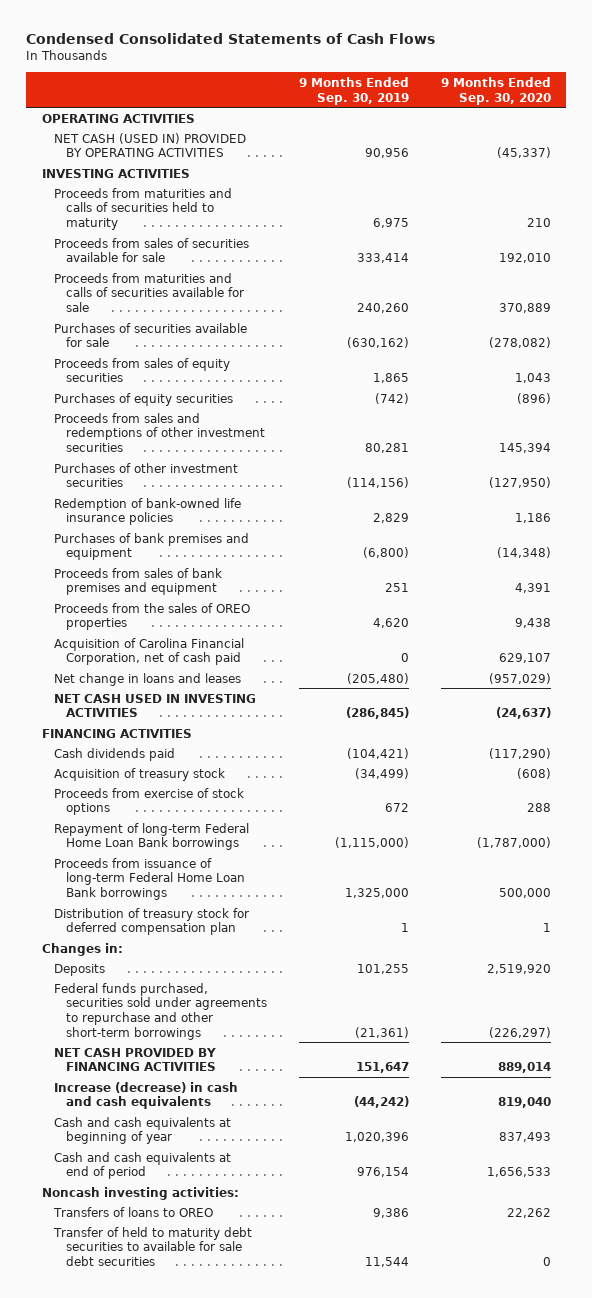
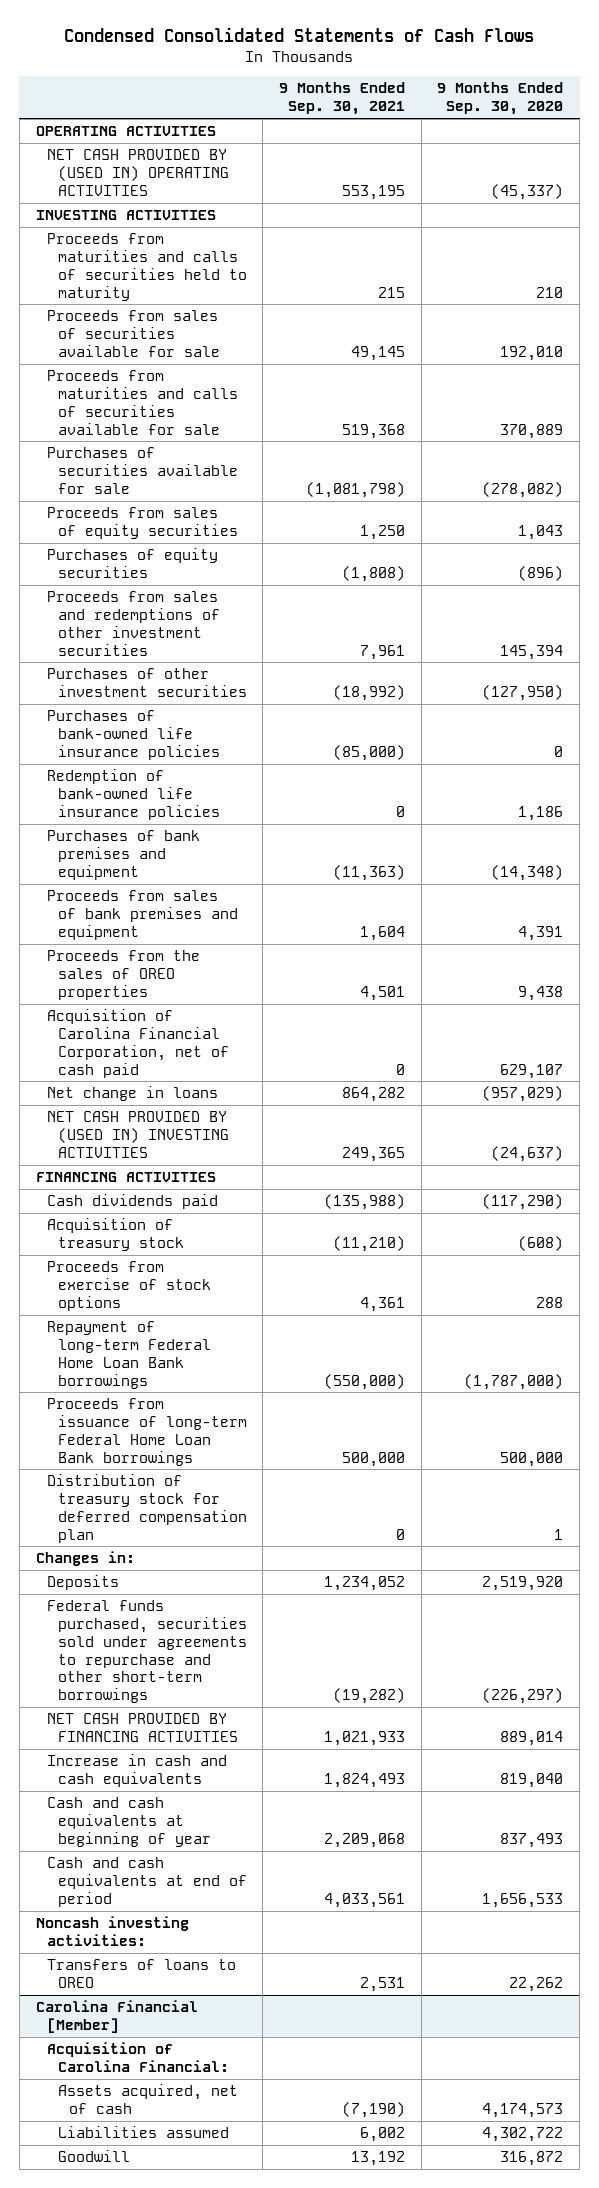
[298,76,409,105] 9 Months Ended Sep. 30, 2019 -> none
none -> [279,82,406,116] 9 Months Ended Sep. 30, 2021
[53,132,246,158] NET CASH (USED IN) PROVIDED BY OPERATING ACTIVITIES -> [46,149,229,196] NET CASH PROVIDED BY (USED IN) OPERATING ACTIVITIES
none -> [46,710,220,760] Purchases of bank-owned life insurance policies
[53,672,241,686] Net change in loans and leases -> [46,1086,218,1102] Net change in loans
[53,693,256,718] NET CASH USED IN INVESTING ACTIVITIES -> [46,1111,229,1158] NET CASH PROVIDED BY (USED IN) INVESTING ACTIVITIES
[53,1081,238,1110] Increase (decrease) in cash and cash equivalents -> [46,1754,227,1787] Increase in cash and cash equivalents
[52,1226,252,1266] Transfer of held to maturity debt securities to available for sale debt securities -> none
none -> [35,2000,198,2033] Carolina Financial [Member]
none -> [46,2042,229,2072] Acquisition of Carolina Financial:
none -> [57,2084,238,2114] Assets acquired, net of cash
none -> [57,2126,229,2139] Liabilities assumed
none -> [57,2150,130,2163] Goodwill

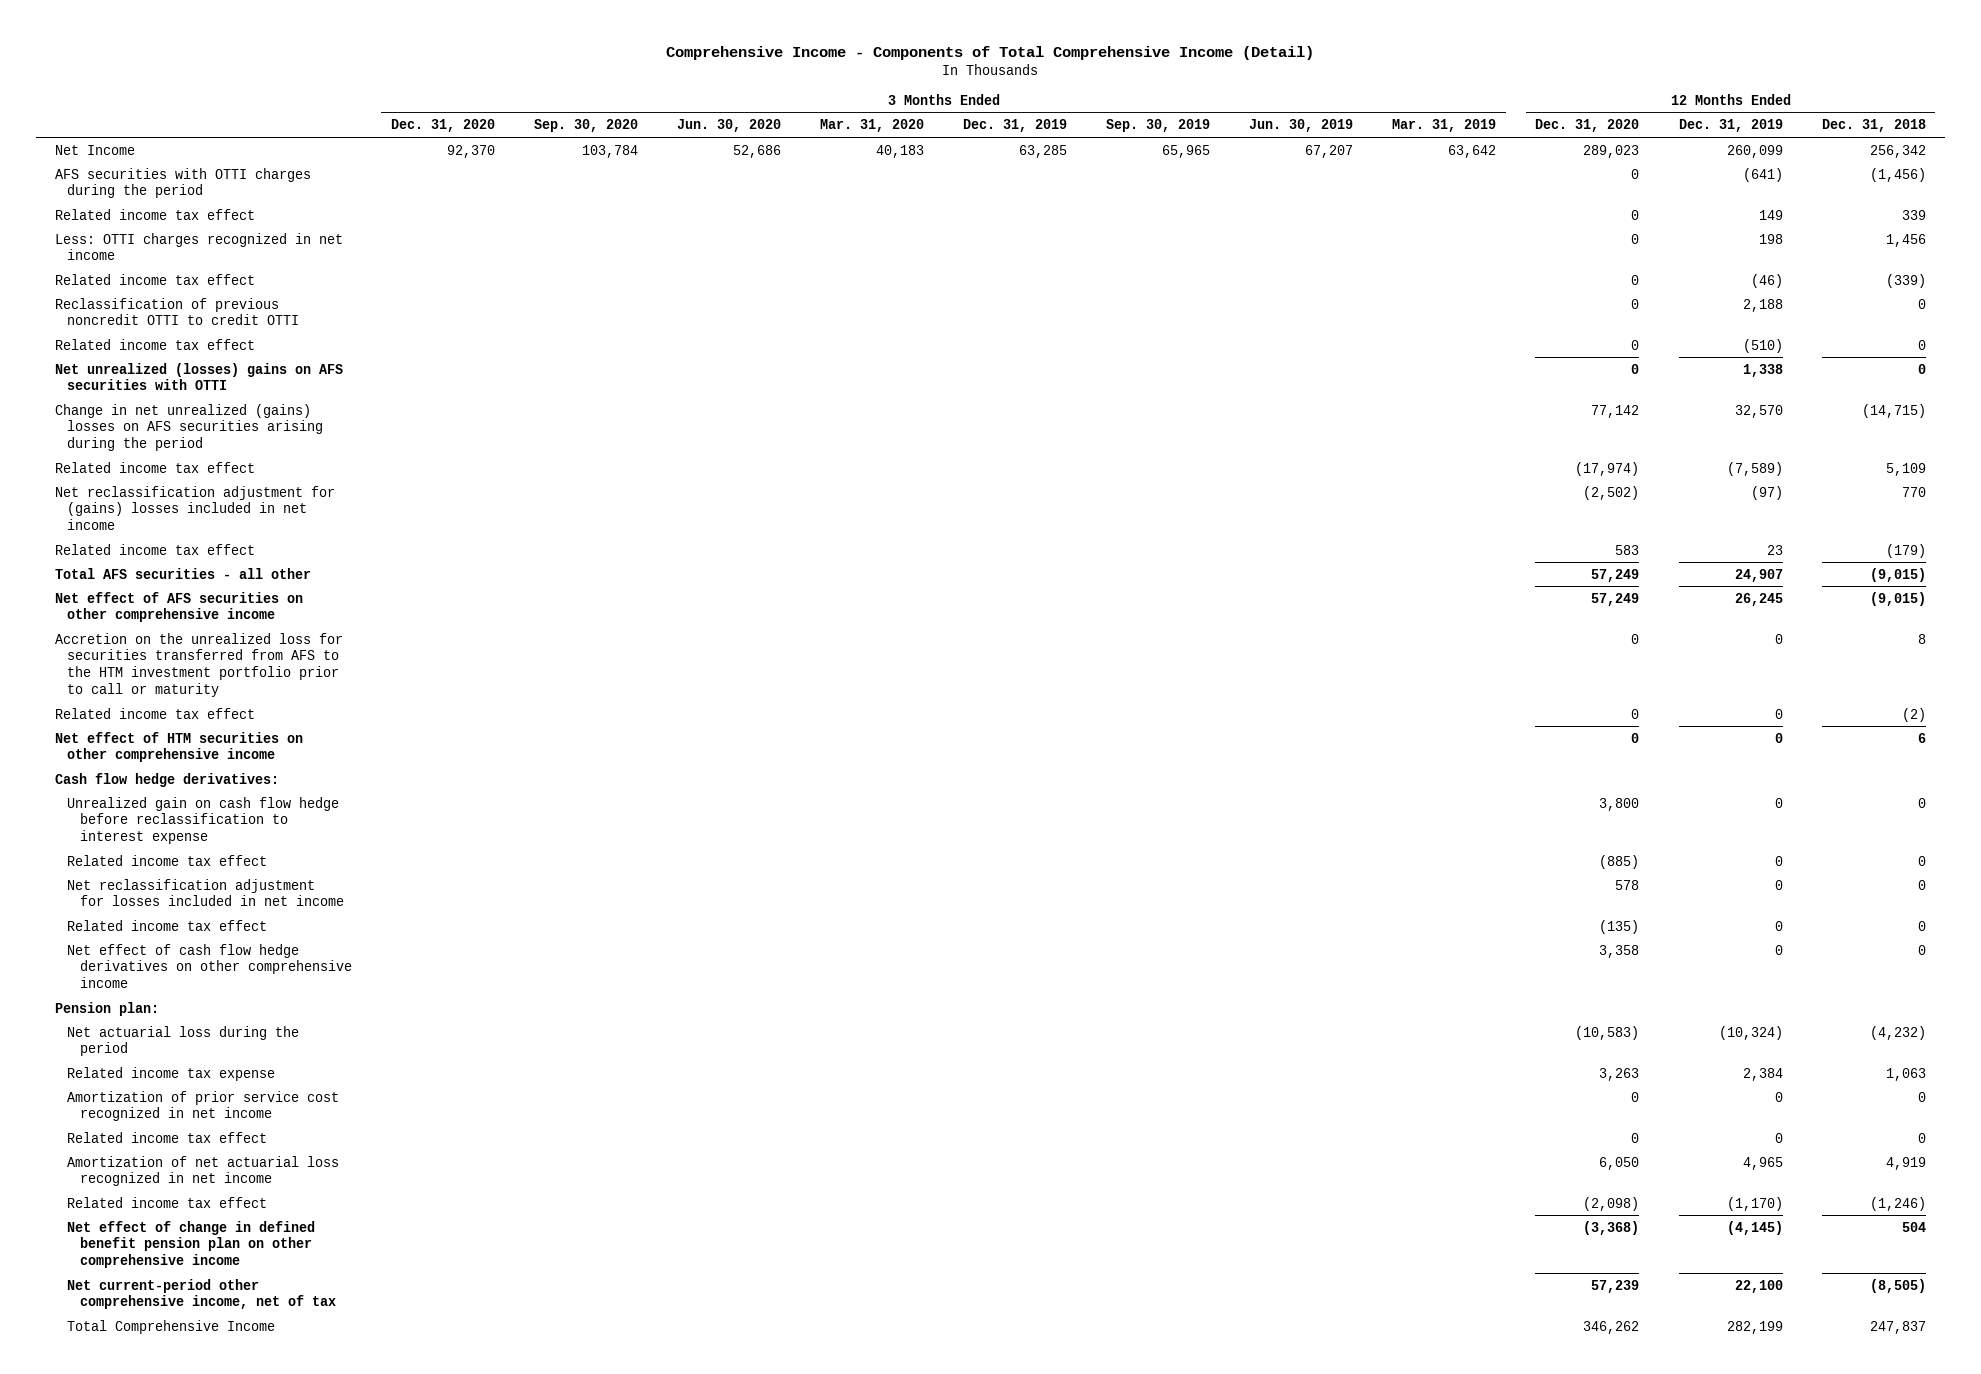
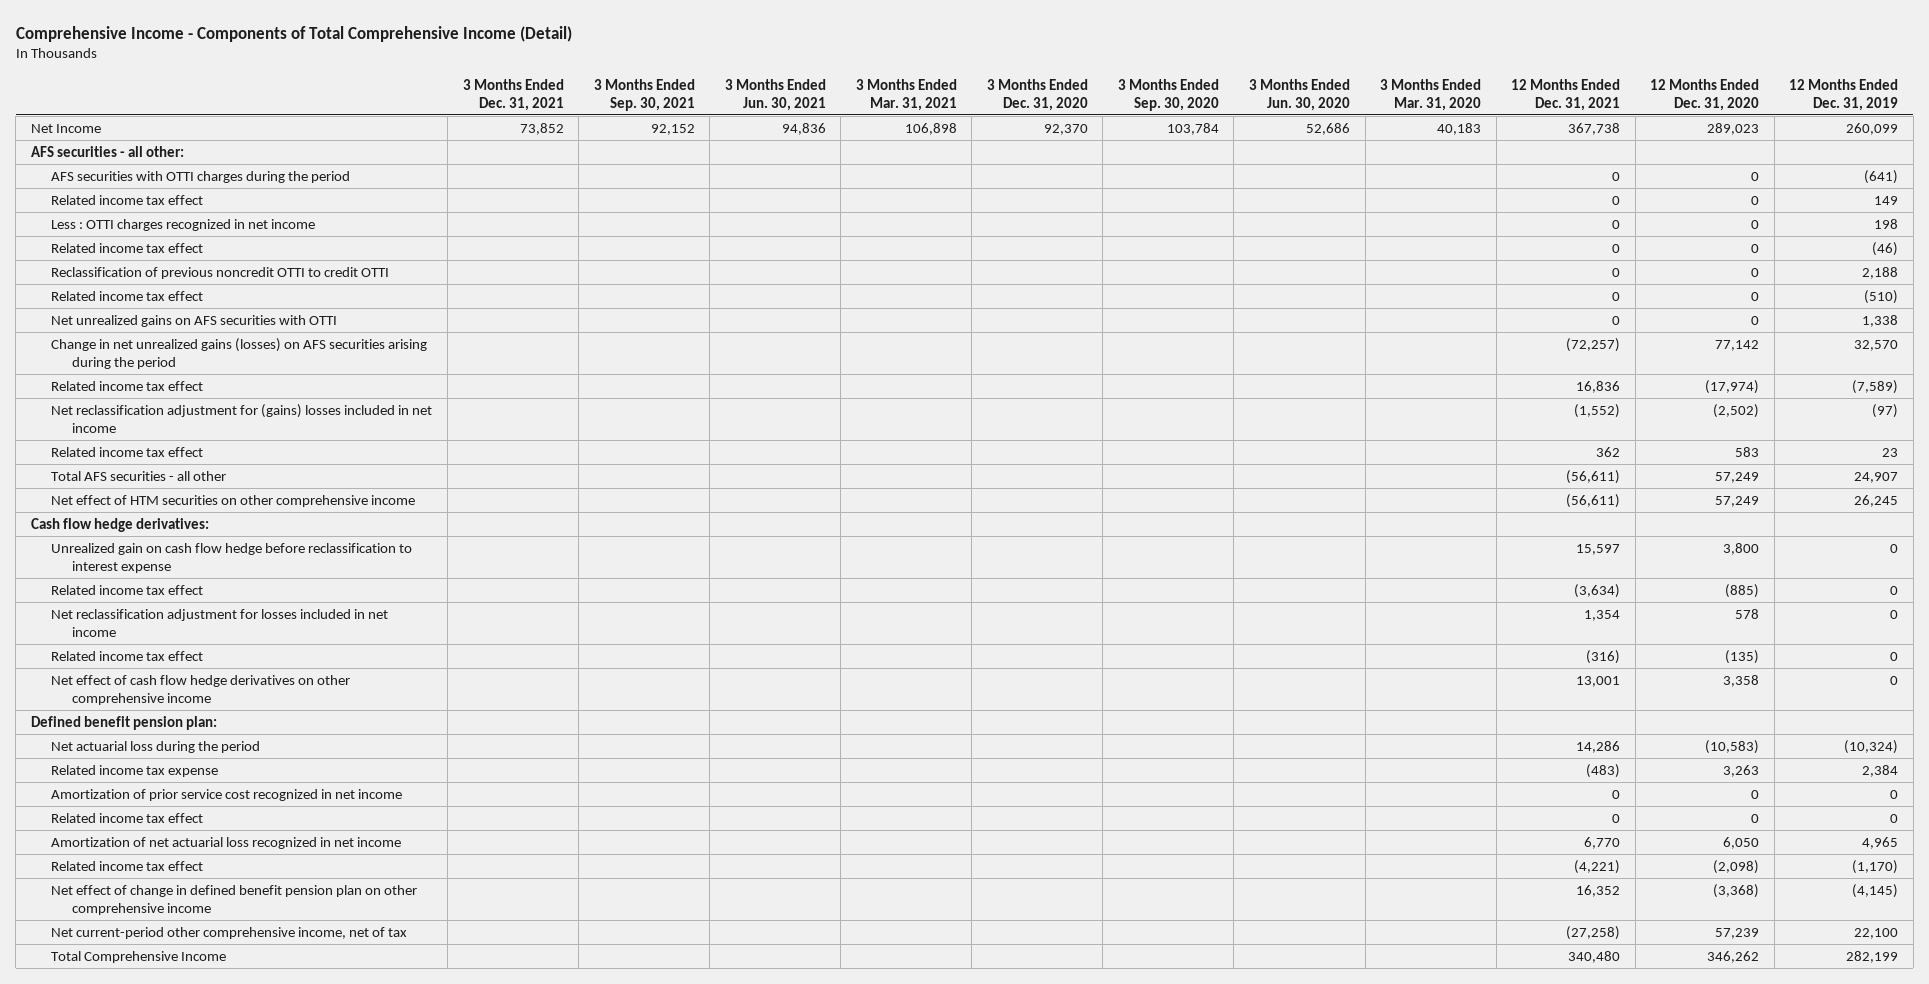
[963,119,1068,133] Dec. 31, 2019 -> none
[1106,119,1211,133] Sep. 30, 2019 -> none
[1249,119,1354,133] Jun. 30, 2019 -> none
[1392,119,1497,133] Mar. 31, 2019 -> none
[1821,119,1926,133] Dec. 31, 2018 -> none
none -> [462,78,564,111] 3 Months Ended Dec. 31, 2021
none -> [593,78,695,111] 3 Months Ended Sep. 30, 2021
none -> [724,78,826,111] 3 Months Ended Jun. 30, 2021
none -> [855,78,957,111] 3 Months Ended Mar. 31, 2021
none -> [1511,78,1621,111] 12 Months Ended Dec. 31, 2021
none -> [30,145,184,157] AFS securities - all other:
[55,232,344,261] Less: OTTI charges recognized in net income -> [51,218,316,231] Less : OTTI charges recognized in net income
[55,362,344,391] Net unrealized (losses) gains on AFS securities with OTTI -> [51,314,338,327] Net unrealized gains on AFS securities with OTTI
[55,403,324,452] Change in net unrealized (gains) losses on AFS securities arising during the period -> [51,337,428,369] Change in net unrealized gains (losses) on AFS securities arising during the period
[55,591,304,623] Net effect of AFS securities on other comprehensive income -> none
[55,632,344,698] Accretion on the unrealized loss for securities transferred from AFS to the HTM investment portfolio prior to call or maturity -> none
[55,707,256,719] Related income tax effect -> none
[1631,732,1640,743] 0 -> [1715,495,1760,507] 57,249
[1774,732,1783,743] 0 -> [1854,494,1899,507] 26,245
[55,1001,160,1016] Pension plan: -> [30,715,217,730] Defined benefit pension plan:

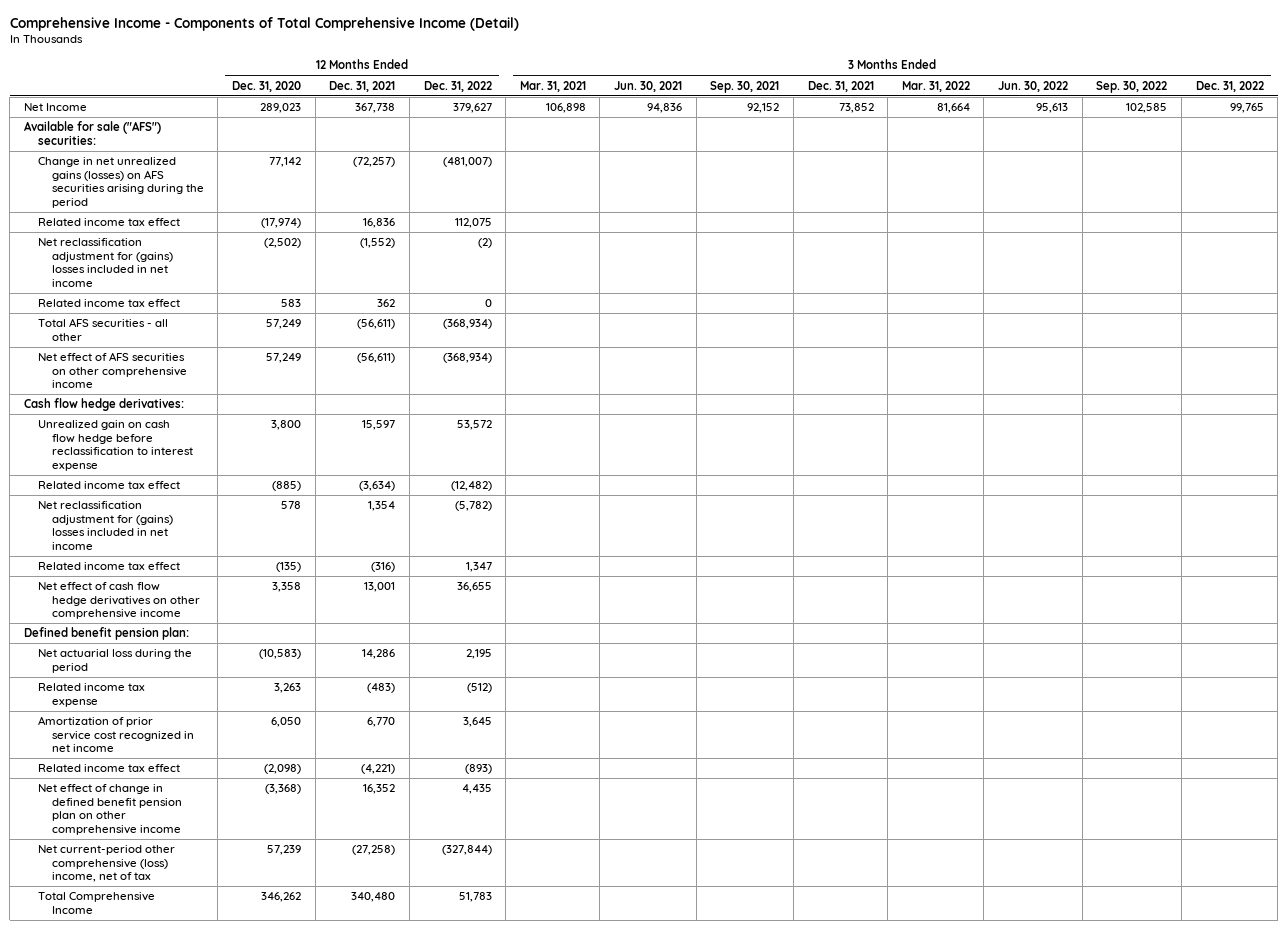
[986,78,1088,111] 3 Months Ended Dec. 31, 2020 -> none
[1117,78,1219,111] 3 Months Ended Sep. 30, 2020 -> none
[1249,78,1351,111] 3 Months Ended Jun. 30, 2020 -> none
[1380,78,1482,111] 3 Months Ended Mar. 31, 2020 -> none
[1789,78,1899,111] 12 Months Ended Dec. 31, 2019 -> none
none -> [423,80,492,92] Dec. 31, 2022
none -> [901,80,970,92] Mar. 31, 2022
none -> [998,80,1069,92] Jun. 30, 2022
none -> [1096,80,1168,93] Sep. 30, 2022
none -> [1195,80,1264,92] Dec. 31, 2022
[51,170,351,183] AFS securities with OTTI charges during the period -> none
[51,194,204,205] Related income tax effect -> none
[51,218,316,231] Less : OTTI charges recognized in net income -> none
[51,242,204,253] Related income tax effect -> none
[51,266,390,279] Reclassification of previous noncredit OTTI to credit OTTI -> none
[51,290,204,301] Related income tax effect -> none
[51,314,338,327] Net unrealized gains on AFS securities with OTTI -> none
[30,145,184,157] AFS securities - all other: -> [24,121,162,145] Available for sale ("AFS") securities:
[51,494,416,507] Net effect of HTM securities on other comprehensive income -> [37,352,187,389] Net effect of AFS securities on other comprehensive income
[51,608,389,637] Net reclassification adjustment for losses included in net income -> [37,501,173,550] Net reclassification adjustment for (gains) losses included in net income
[51,812,204,823] Related income tax effect -> none
[51,836,402,849] Amortization of net actuarial loss recognized in net income -> none
[1612,789,1621,799] 0 -> [367,717,396,728] 6,770
[1751,789,1760,799] 0 -> [270,717,301,728] 6,050
[51,926,408,939] Net current-period other comprehensive income, net of tax -> [37,845,175,883] Net current-period other comprehensive (loss) income, net of tax

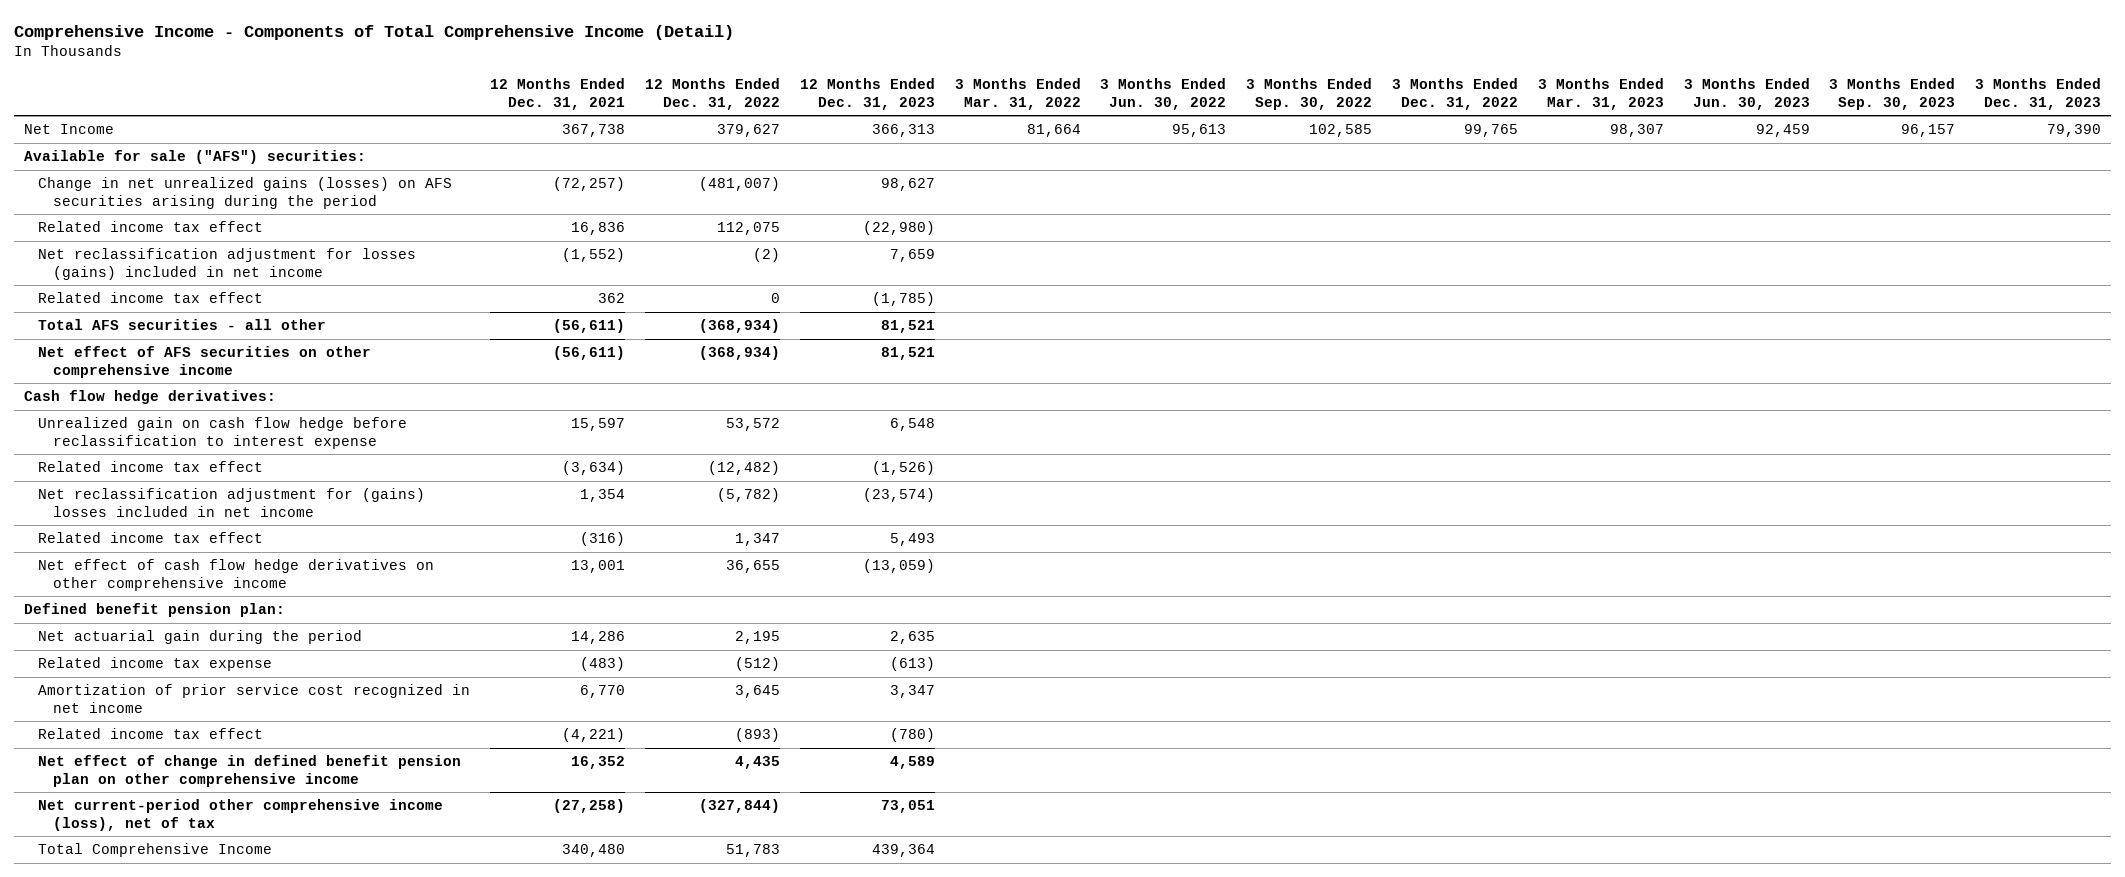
[231,80,301,92] Dec. 31, 2020 -> none
[519,80,586,92] Mar. 31, 2021 -> none
[614,80,683,92] Jun. 30, 2021 -> none
[710,80,780,93] Sep. 30, 2021 -> none
[807,80,874,92] Dec. 31, 2021 -> none
none -> [799,78,935,110] 12 Months Ended Dec. 31, 2023
none -> [1537,78,1664,110] 3 Months Ended Mar. 31, 2023
none -> [1683,78,1810,110] 3 Months Ended Jun. 30, 2023
none -> [1829,78,1956,110] 3 Months Ended Sep. 30, 2023
none -> [1975,78,2102,110] 3 Months Ended Dec. 31, 2023
[37,238,173,287] Net reclassification adjustment for (gains) losses included in net income -> [38,248,417,280] Net reclassification adjustment for losses (gains) included in net income
[37,649,192,673] Net actuarial loss during the period -> [38,630,363,645] Net actuarial gain during the period
[37,845,175,883] Net current-period other comprehensive (loss) income, net of tax -> [38,799,444,831] Net current-period other comprehensive income (loss), net of tax

